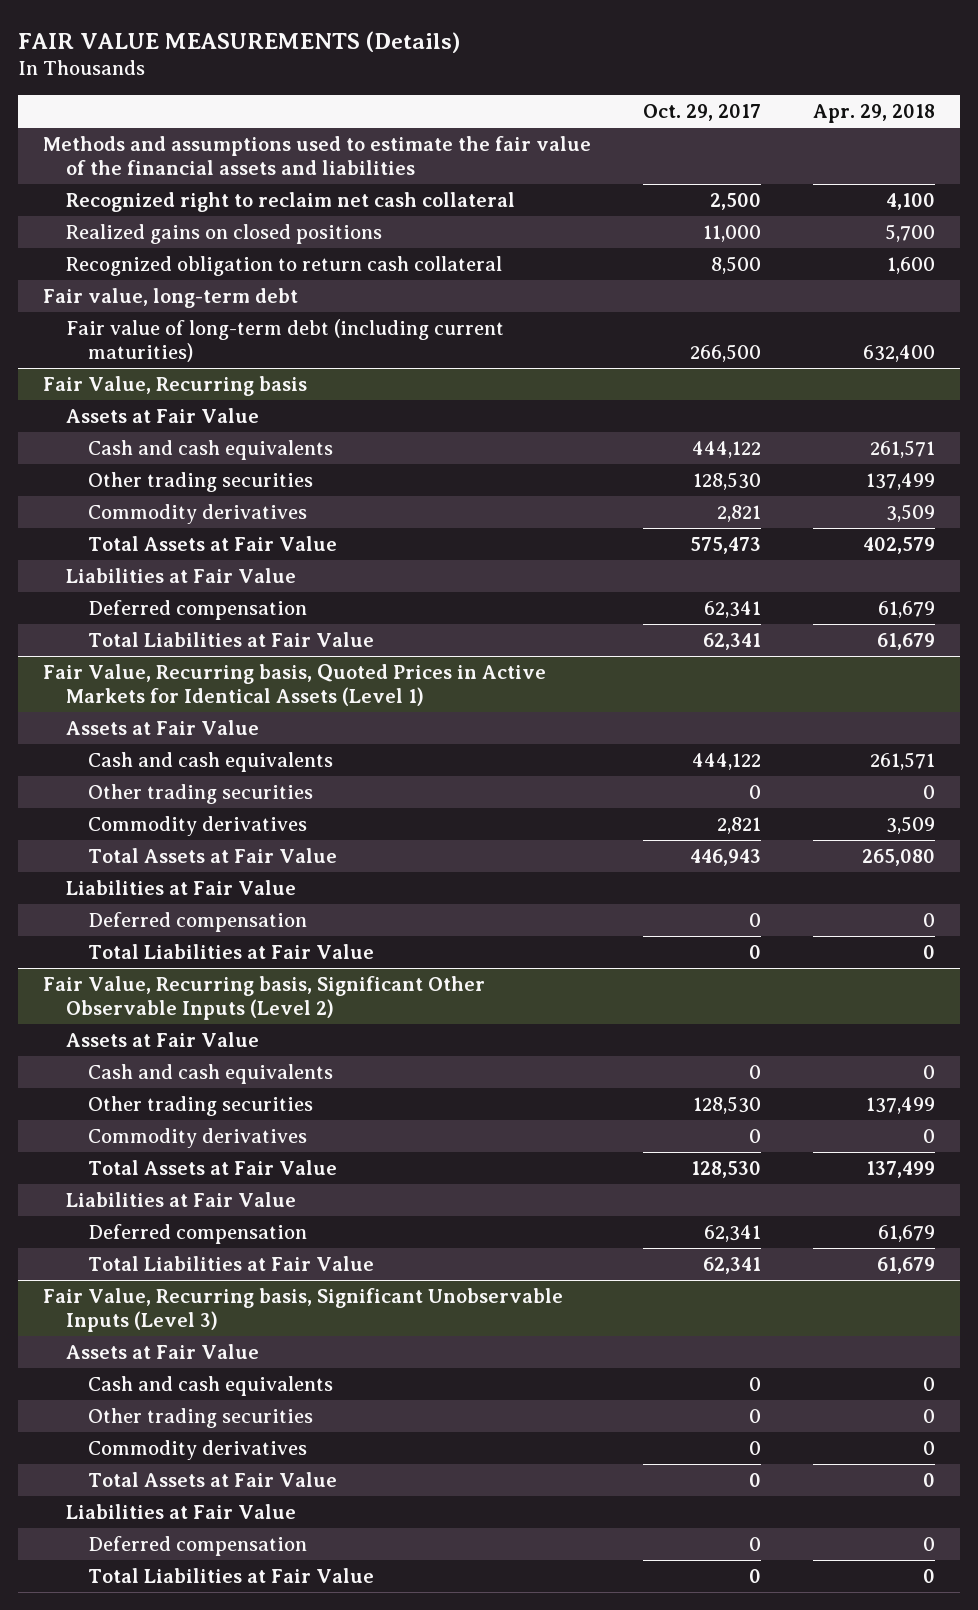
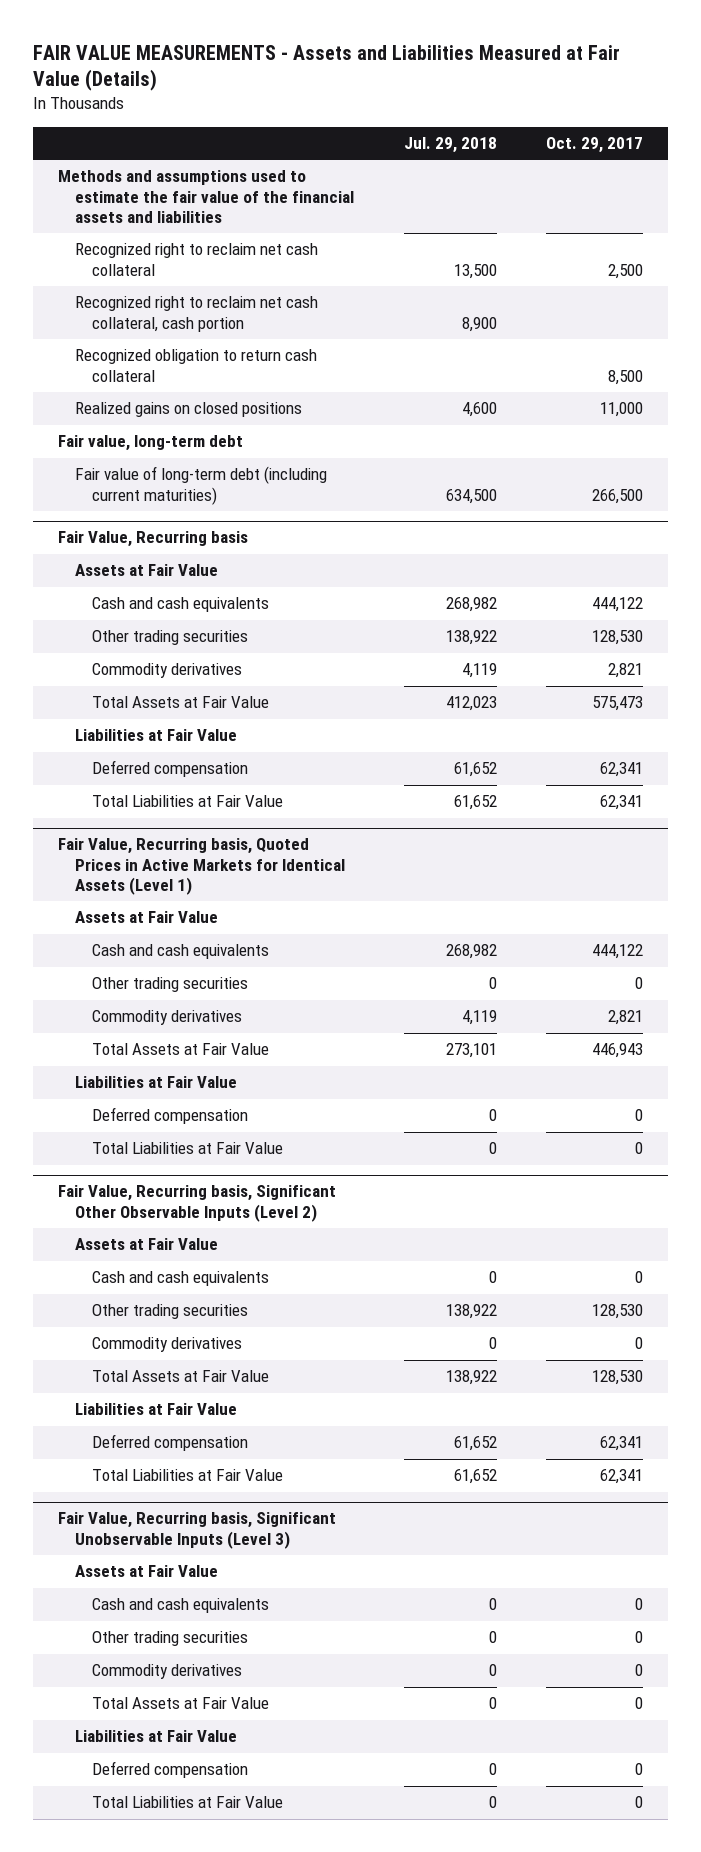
[17,30,460,53] FAIR VALUE MEASUREMENTS (Details) -> [32,44,620,92] FAIR VALUE MEASUREMENTS - Assets and Liabilities Measured at Fair Value (Details)
[812,104,935,124] Apr. 29, 2018 -> none
none -> [403,137,497,154] Jul. 29, 2018
none -> [75,296,319,332] Recognized right to reclaim net cash collateral, cash portion
[65,223,382,244] Realized gains on closed positions -> [75,402,303,418] Realized gains on closed positions

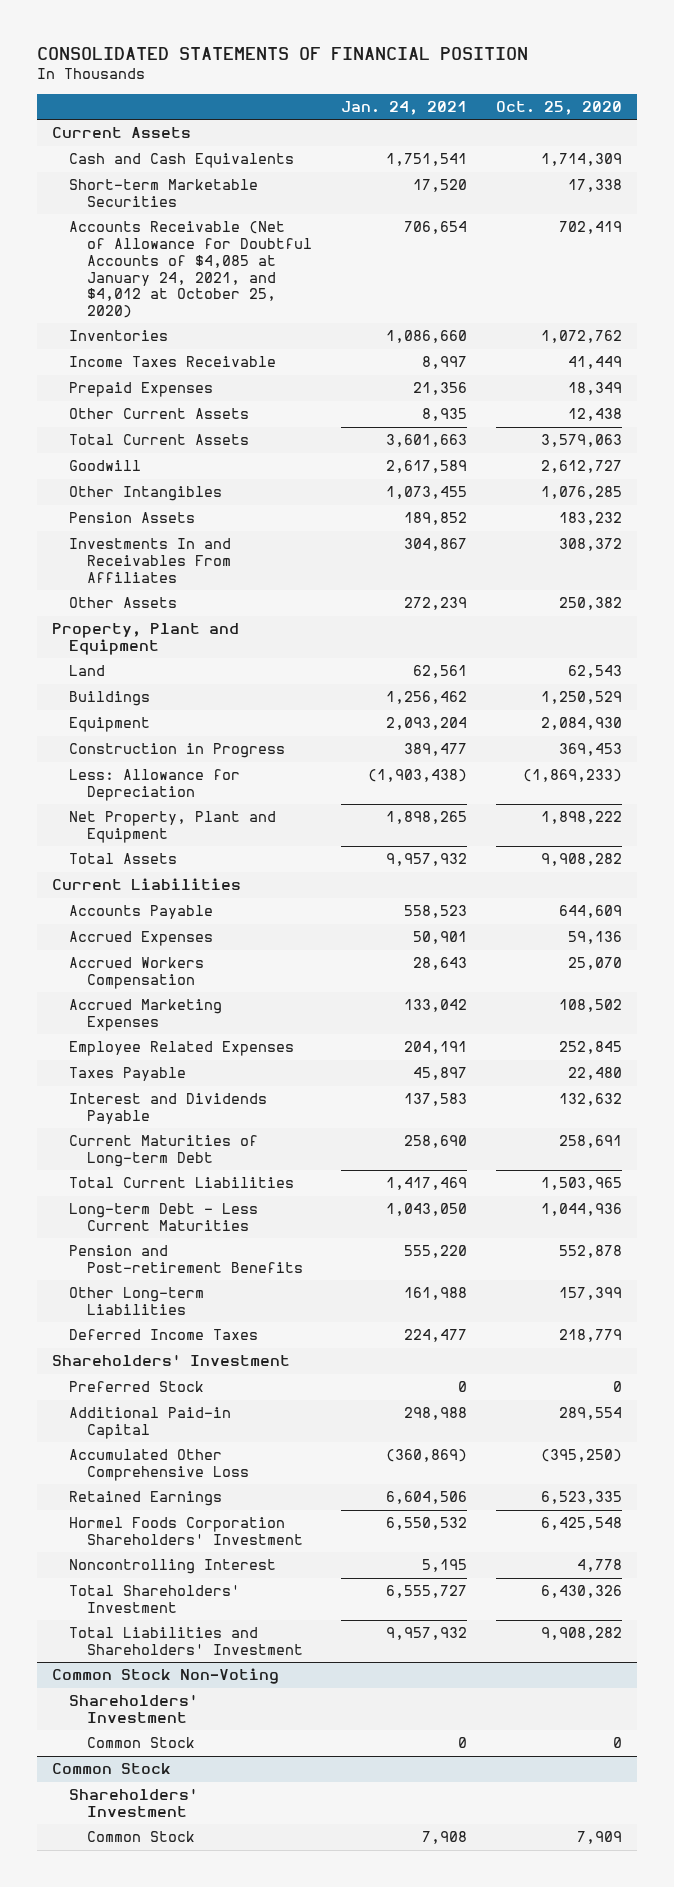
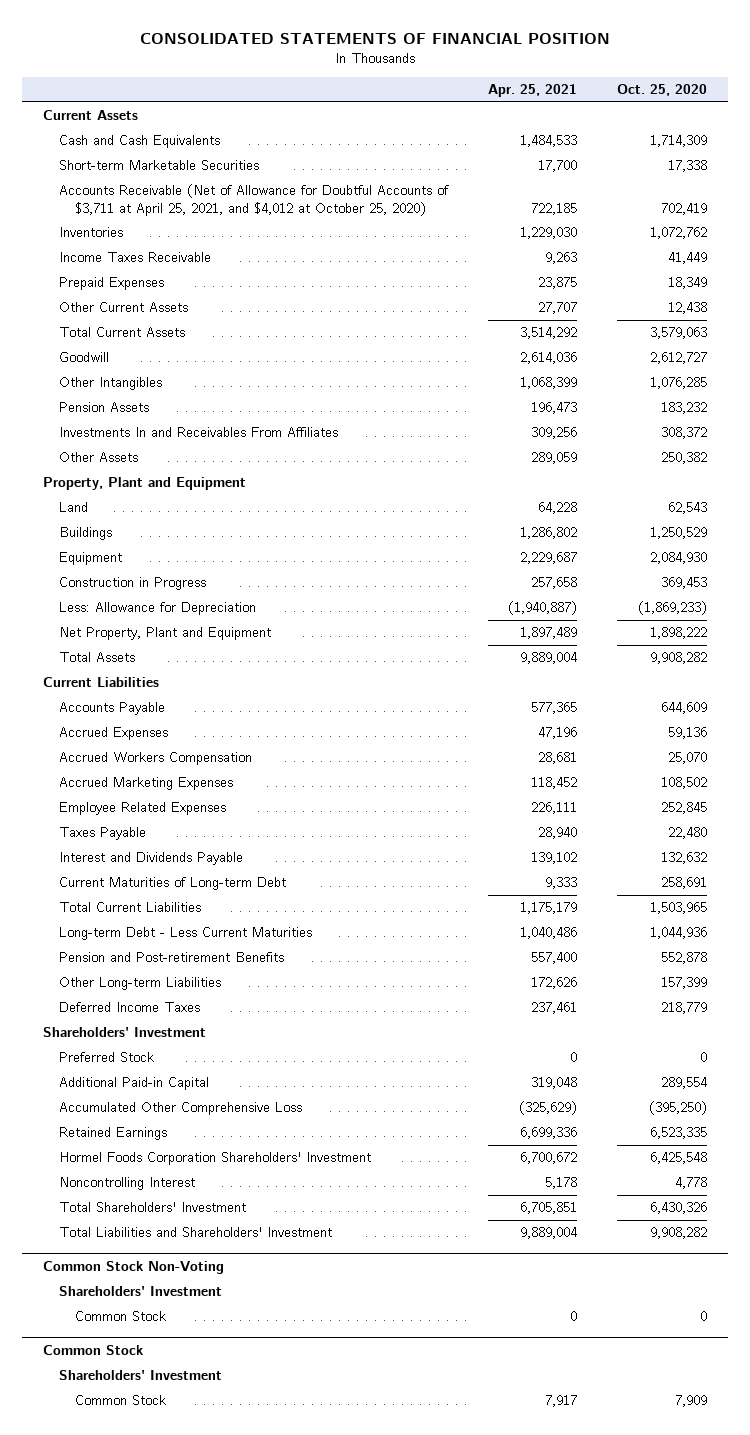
[341,100,468,115] Jan. 24, 2021 -> none
none -> [488,84,578,98] Apr. 25, 2021
[69,221,312,319] Accounts Receivable (Net of Allowance for Doubtful Accounts of $4,085 at January 24, 2021, and $4,012 at October 25, 2020) -> [58,184,449,216] Accounts Receivable (Net of Allowance for Doubtful Accounts of $3,711 at April 25, 2021, and $4,012 at October 25, 2020)

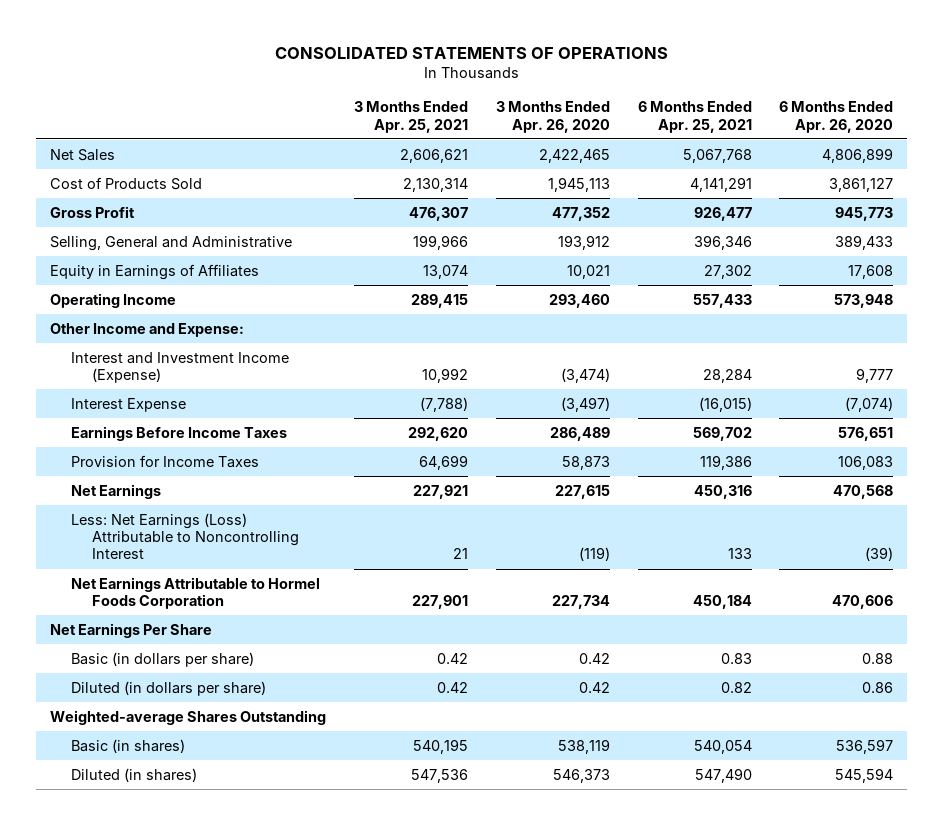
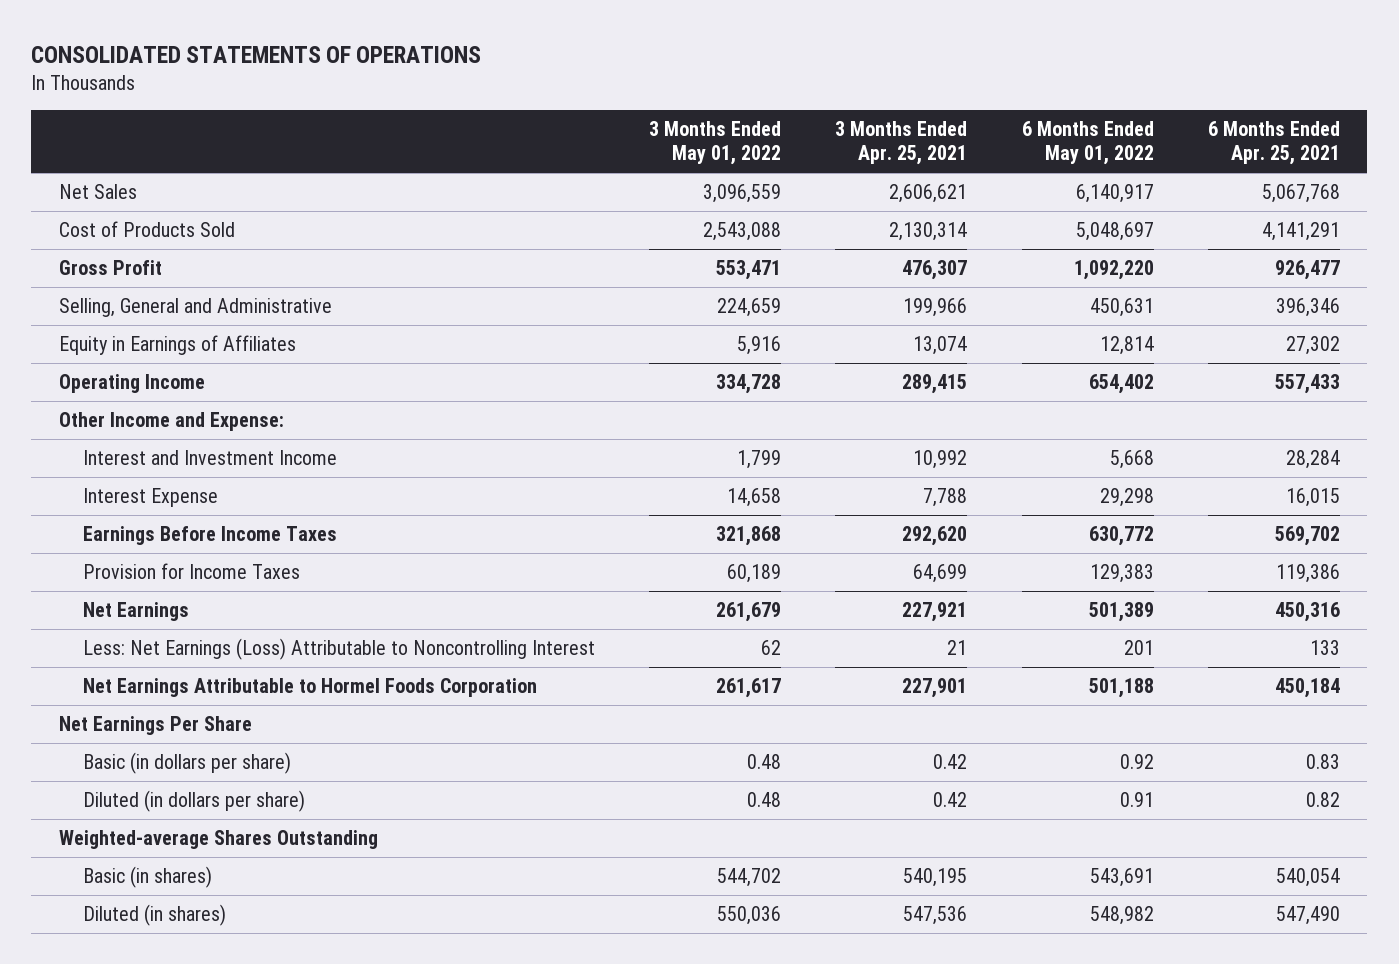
[495,101,610,133] 3 Months Ended Apr. 26, 2020 -> none
[779,101,894,133] 6 Months Ended Apr. 26, 2020 -> none
none -> [648,121,781,166] 3 Months Ended May 01, 2022
none -> [1021,121,1154,166] 6 Months Ended May 01, 2022
[71,351,290,384] Interest and Investment Income (Expense) -> [82,450,337,466] Interest and Investment Income
[420,396,469,412] (7,788) -> [923,488,968,508] 7,788
[698,396,752,412] (16,015) -> [1286,488,1341,508] 16,015

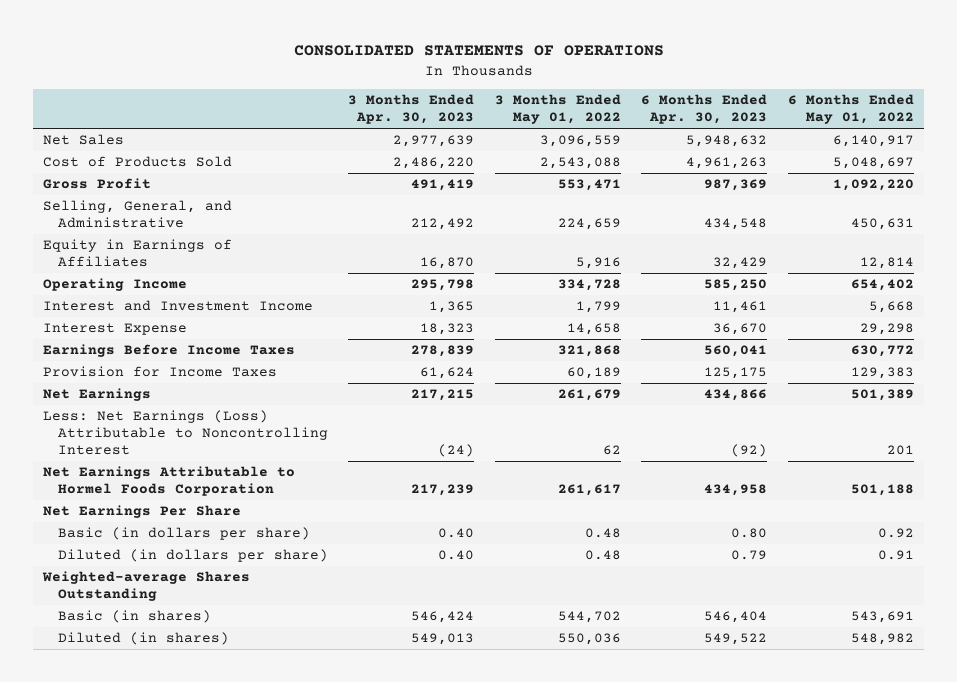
[835,121,968,166] 3 Months Ended Apr. 25, 2021 -> none
[1208,121,1341,166] 6 Months Ended Apr. 25, 2021 -> none
none -> [348,94,475,125] 3 Months Ended Apr. 30, 2023
none -> [641,94,768,125] 6 Months Ended Apr. 30, 2023
[58,298,332,318] Selling, General and Administrative -> [43,200,233,229] Selling, General, and Administrative
[58,412,284,432] Other Income and Expense: -> none

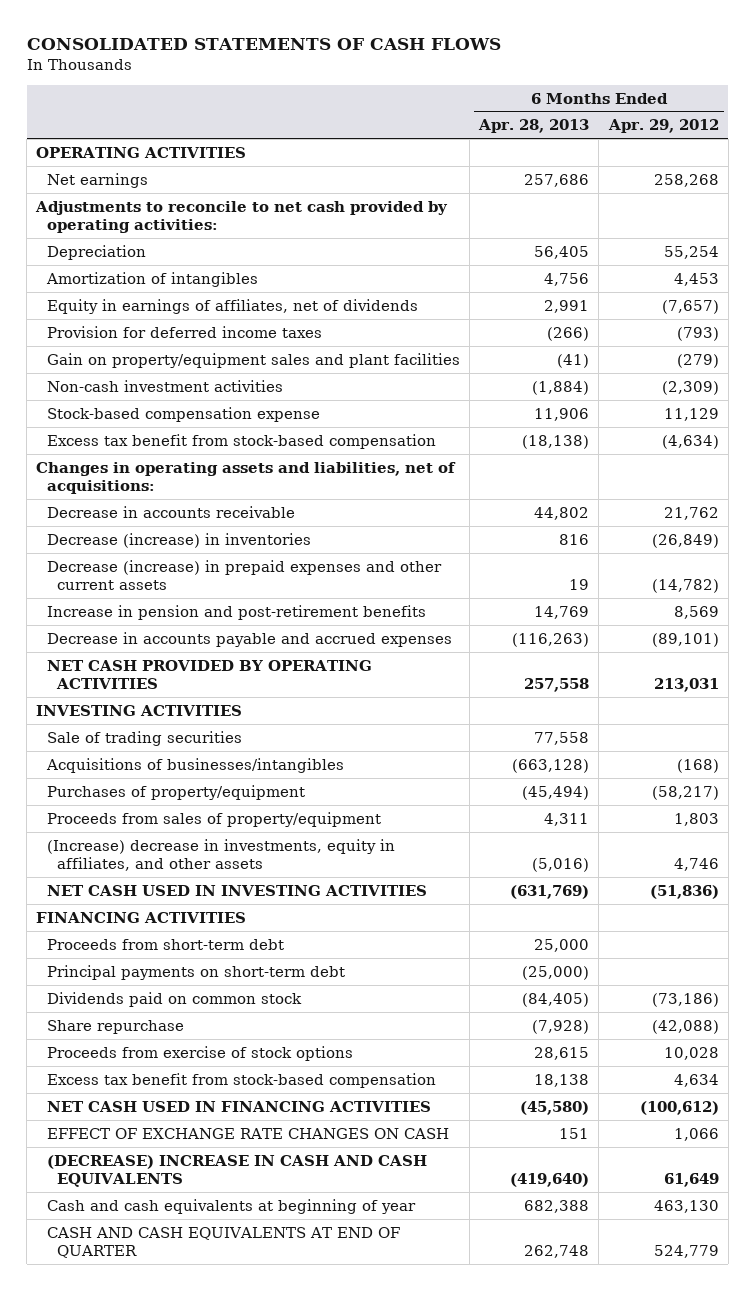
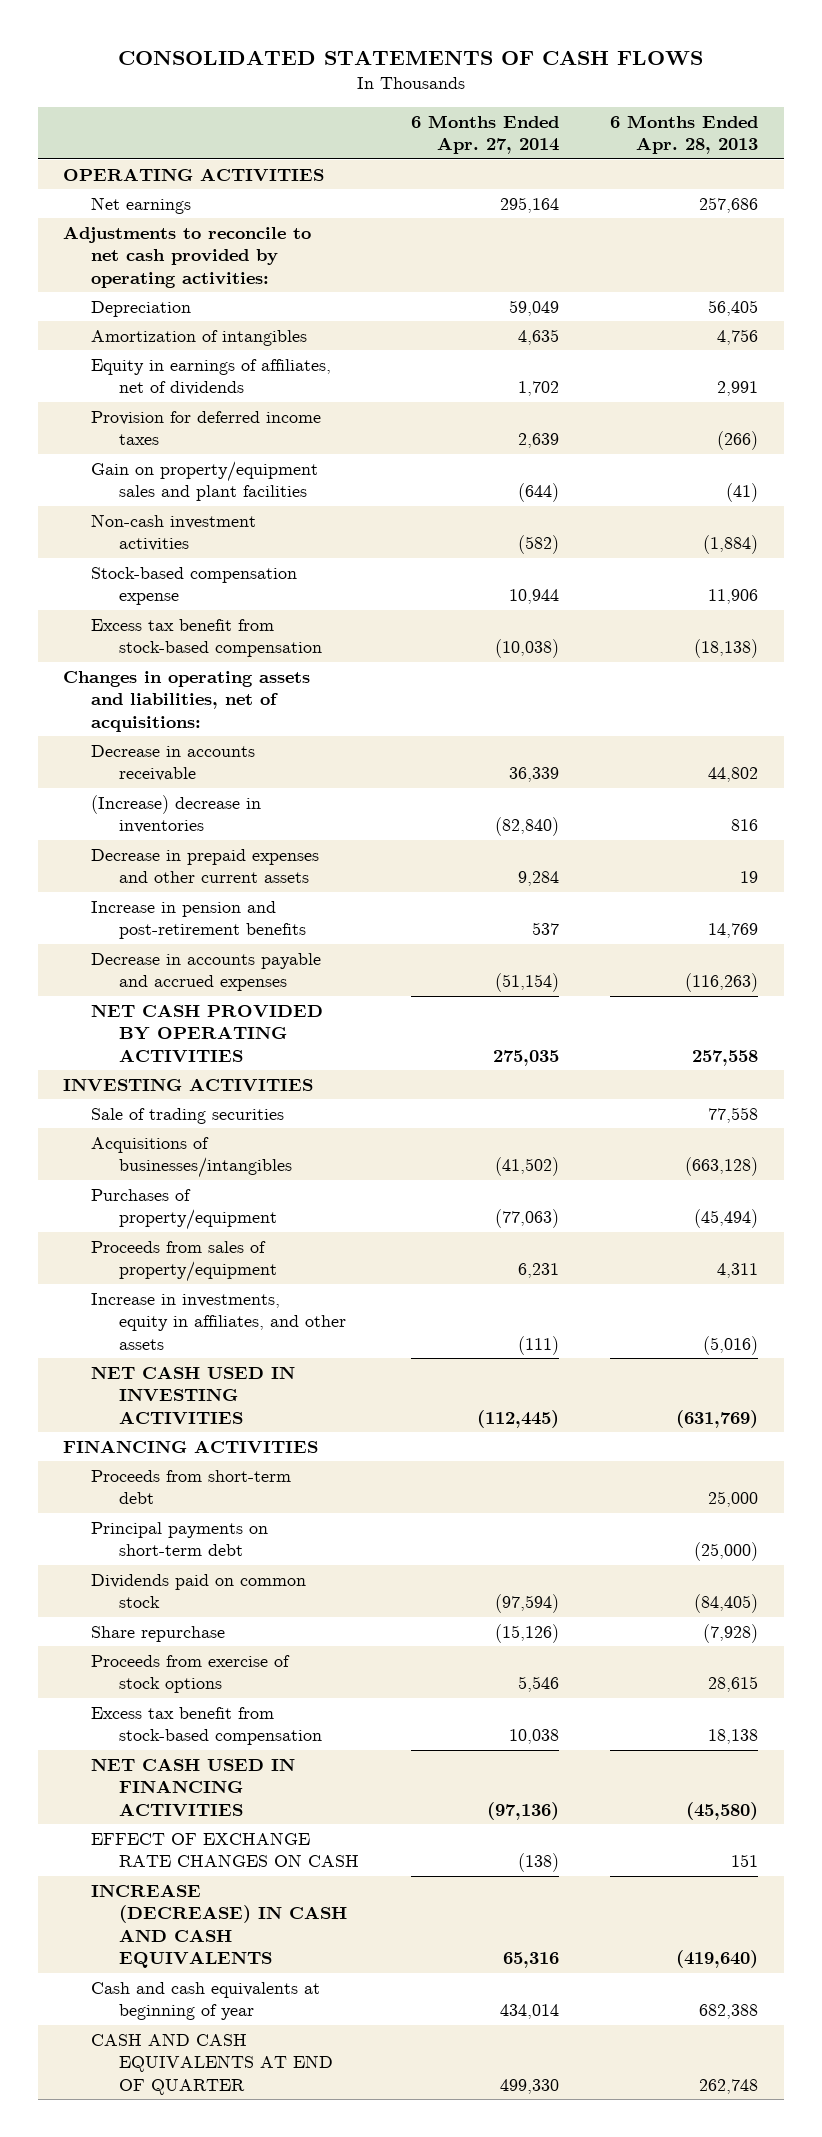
[607,119,719,134] Apr. 29, 2012 -> none
none -> [410,114,559,155] 6 Months Ended Apr. 27, 2014
[46,532,311,548] Decrease (increase) in inventories -> [91,794,262,834] (Increase) decrease in inventories
[46,559,442,590] Decrease (increase) in prepaid expenses and other current assets -> [91,848,320,884] Decrease in prepaid expenses and other current assets
[46,838,395,871] (Increase) decrease in investments, equity in affiliates, and other assets -> [91,1292,347,1350] Increase in investments, equity in affiliates, and other assets
[46,1154,427,1187] (DECREASE) INCREASE IN CASH AND CASH EQUIVALENTS -> [91,1883,348,1969] INCREASE (DECREASE) IN CASH AND CASH EQUIVALENTS

